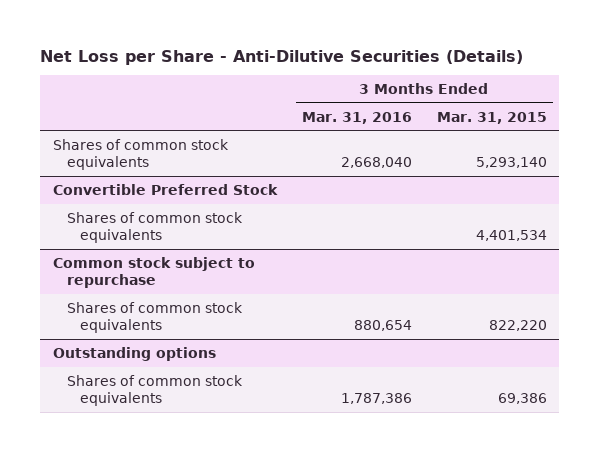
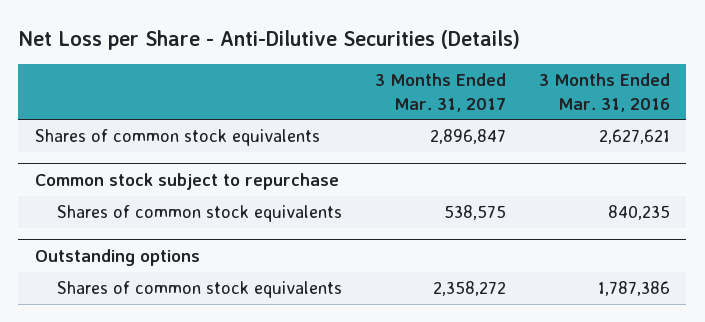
[436,111,547,124] Mar. 31, 2015 -> none
none -> [374,73,506,112] 3 Months Ended Mar. 31, 2017
[52,183,278,195] Convertible Preferred Stock -> none
[66,211,243,244] Shares of common stock equivalents -> none
[340,157,412,169] 2,668,040 -> [598,129,670,145] 2,627,621
[353,320,412,332] 880,654 -> [607,205,670,221] 840,235

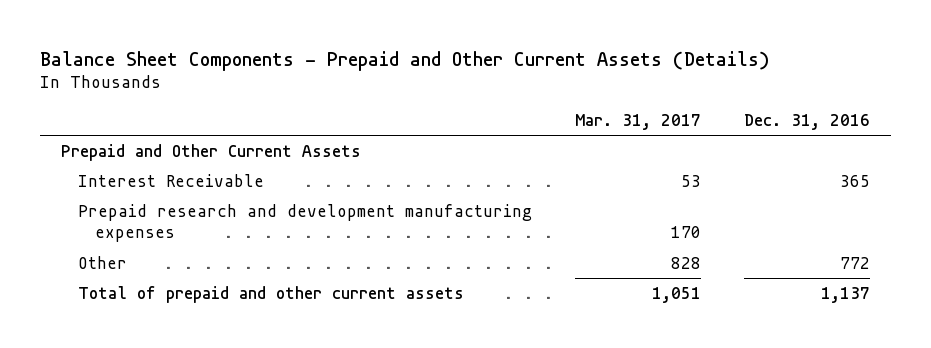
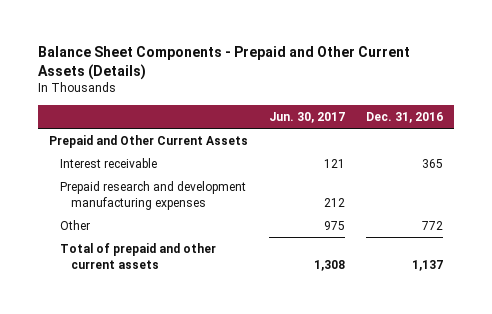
[574,113,701,130] Mar. 31, 2017 -> none
none -> [268,111,345,123] Jun. 30, 2017
[78,173,265,187] Interest Receivable -> [59,158,157,169] Interest receivable

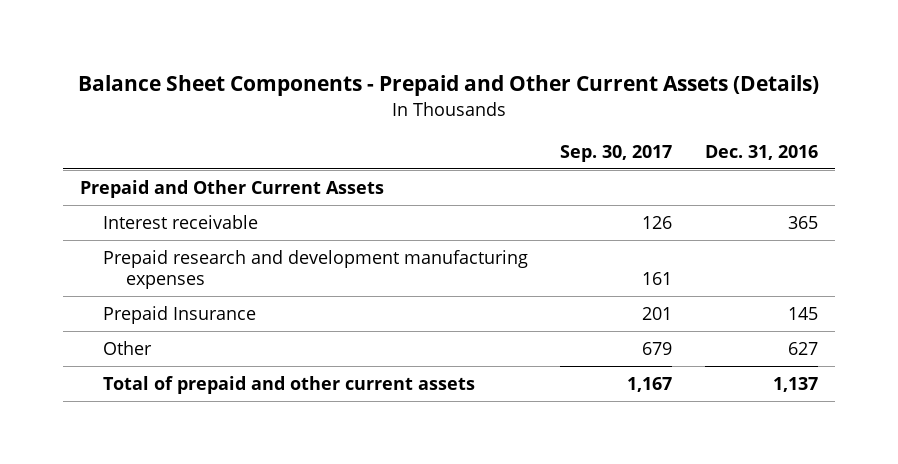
[268,111,345,123] Jun. 30, 2017 -> none
none -> [560,144,673,162] Sep. 30, 2017
none -> [102,305,256,324] Prepaid Insurance
[422,221,444,231] 772 -> [788,341,819,355] 627

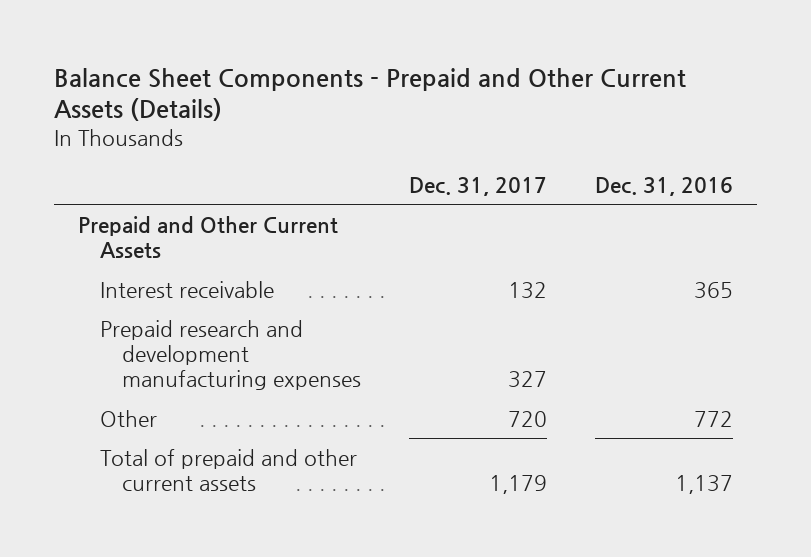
[560,144,673,162] Sep. 30, 2017 -> none
none -> [408,176,547,196] Dec. 31, 2017
[102,305,256,324] Prepaid Insurance -> none
[788,341,819,355] 627 -> [693,410,733,427] 772

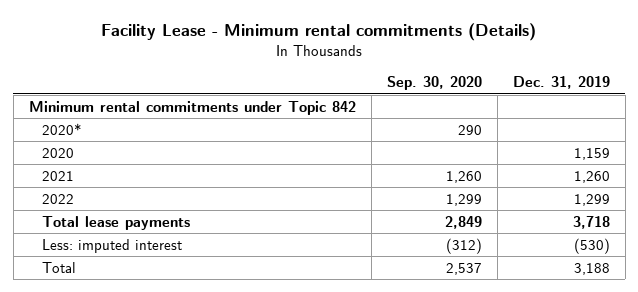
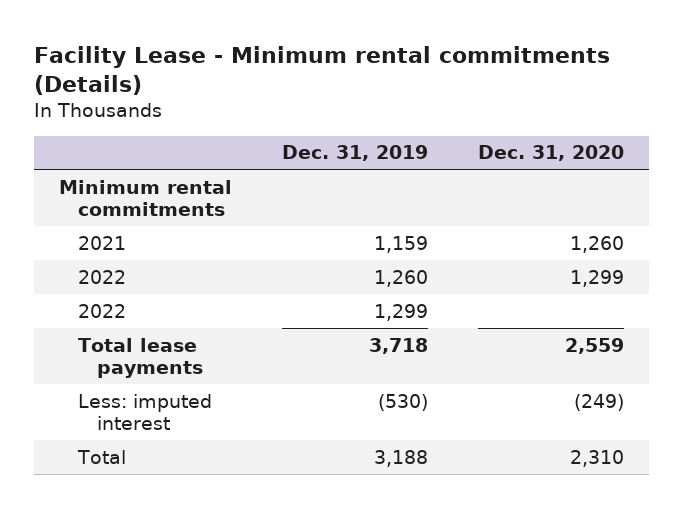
[386,76,482,91] Sep. 30, 2020 -> none
none -> [477,145,624,162] Dec. 31, 2020
[41,122,82,135] 2020* -> none
[28,100,356,115] Minimum rental commitments under Topic 842 -> [59,179,233,216] Minimum rental commitments
[41,147,74,158] 2020 -> [78,235,127,250] 2021
[41,170,74,181] 2021 -> [78,269,127,284] 2022

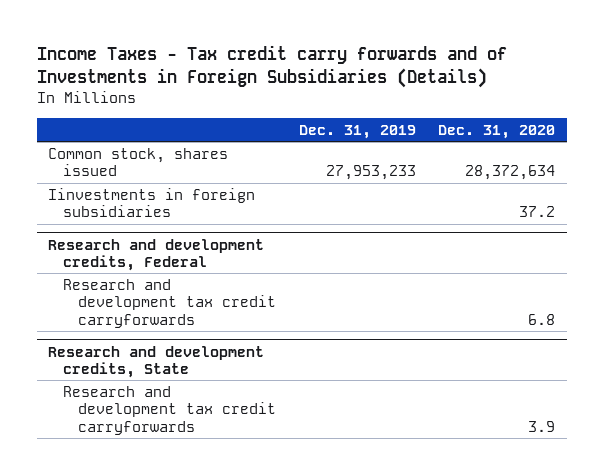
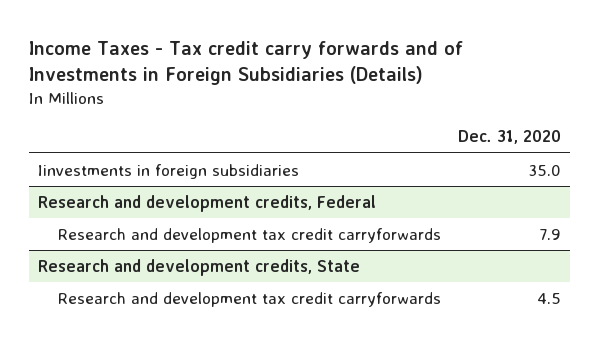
[298,125,416,140] Dec. 31, 2019 -> none
[47,147,228,177] Common stock, shares issued -> none
[519,206,556,218] 37.2 -> [528,164,562,176] 35.0
[528,313,556,325] 6.8 -> [540,228,562,240] 7.9
[528,420,556,432] 3.9 -> [537,292,562,304] 4.5

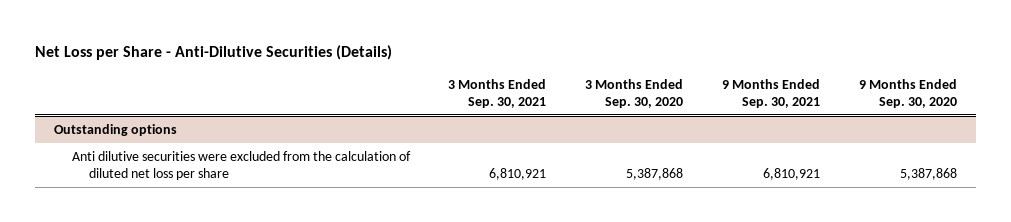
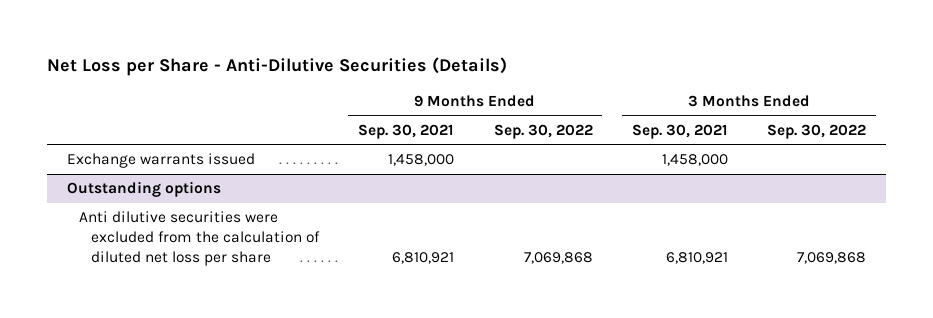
[585,78,684,108] 3 Months Ended Sep. 30, 2020 -> none
[858,78,957,108] 9 Months Ended Sep. 30, 2020 -> none
none -> [493,123,593,139] Sep. 30, 2022
none -> [767,123,867,139] Sep. 30, 2022
none -> [66,153,255,169] Exchange warrants issued

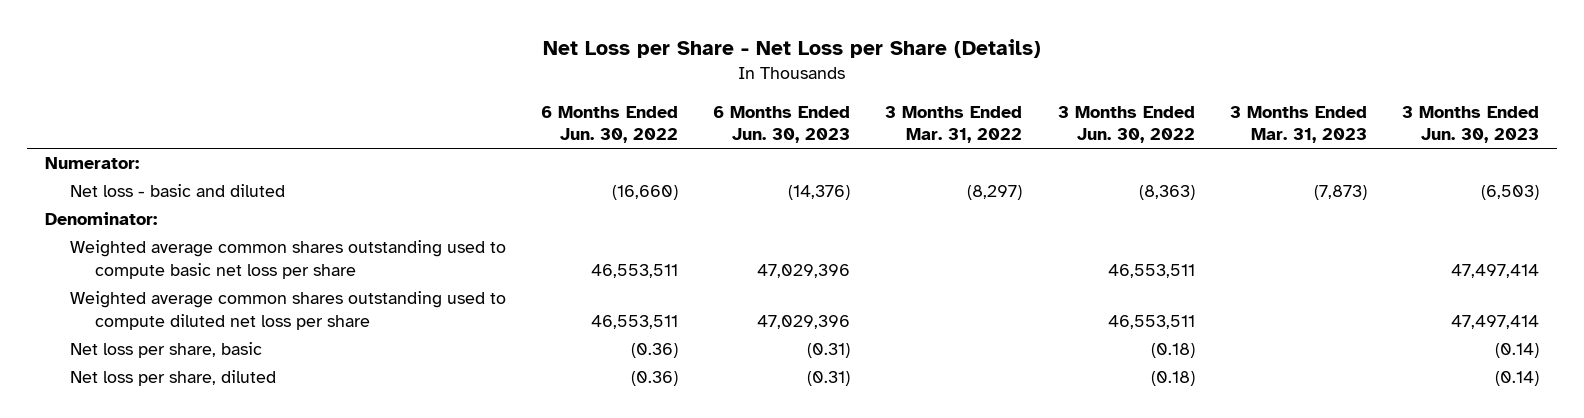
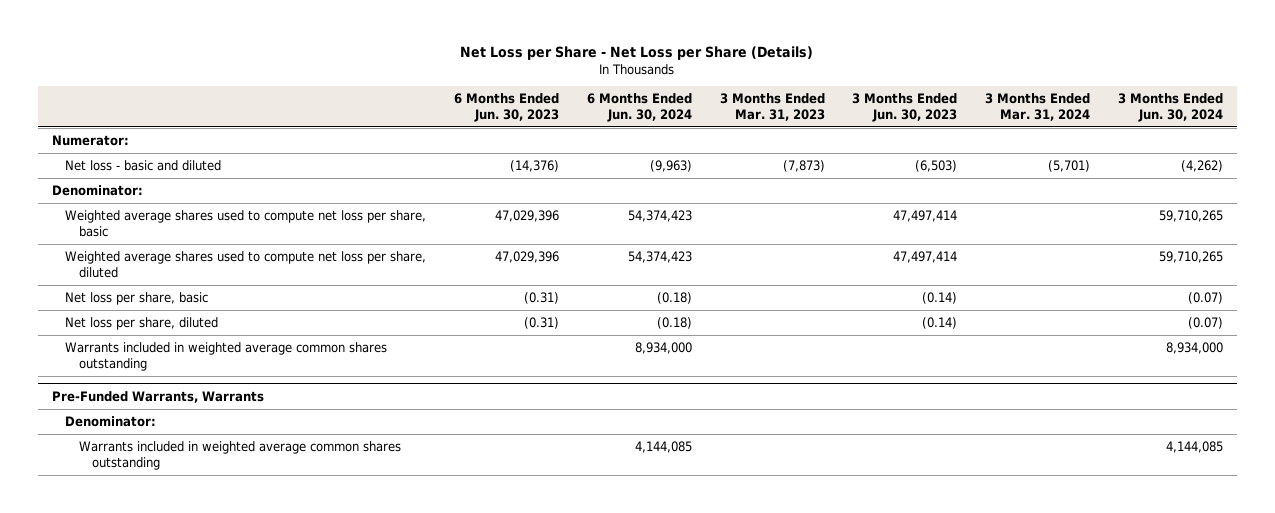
[540,105,678,144] 6 Months Ended Jun. 30, 2022 -> none
[885,105,1023,144] 3 Months Ended Mar. 31, 2022 -> none
[1057,105,1195,144] 3 Months Ended Jun. 30, 2022 -> none
none -> [586,92,692,122] 6 Months Ended Jun. 30, 2024
none -> [985,92,1091,121] 3 Months Ended Mar. 31, 2024
none -> [1117,92,1223,122] 3 Months Ended Jun. 30, 2024
[69,240,506,279] Weighted average common shares outstanding used to compute basic net loss per share -> [65,209,427,237] Weighted average shares used to compute net loss per share, basic
[69,291,506,330] Weighted average common shares outstanding used to compute diluted net loss per share -> [65,250,427,278] Weighted average shares used to compute net loss per share, diluted
none -> [65,341,388,371] Warrants included in weighted average common shares outstanding
none -> [52,390,265,403] Pre-Funded Warrants, Warrants
none -> [65,415,157,427] Denominator:
none -> [78,440,401,470] Warrants included in weighted average common shares outstanding

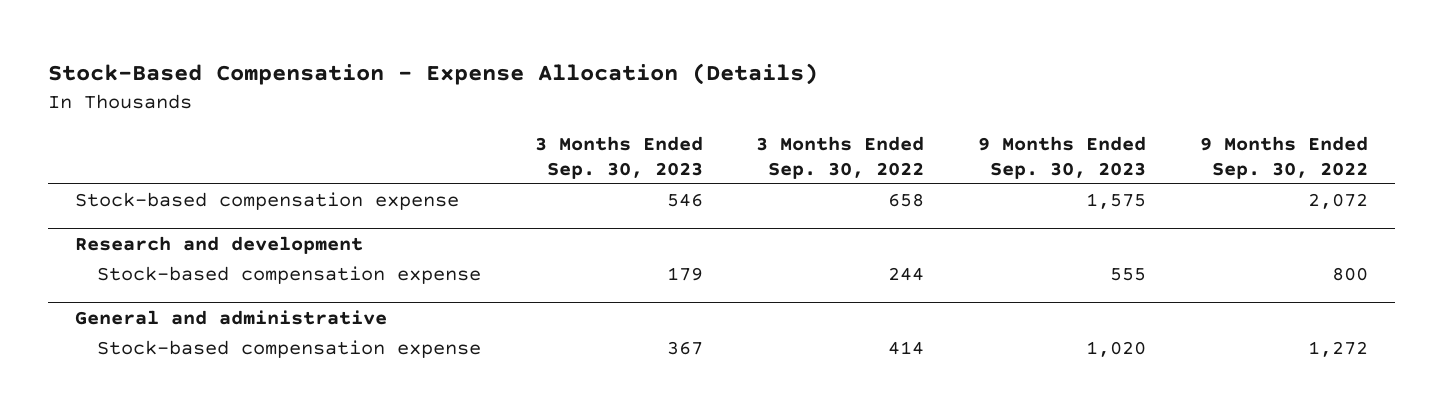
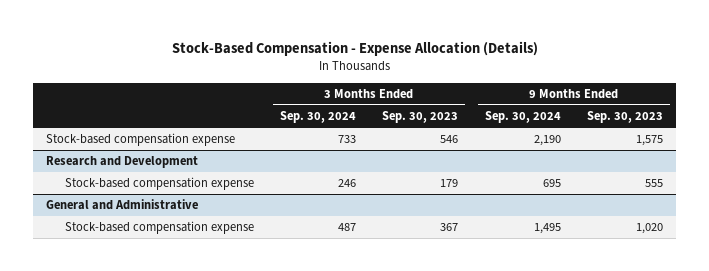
[756,135,925,179] 3 Months Ended Sep. 30, 2022 -> none
[1199,135,1368,179] 9 Months Ended Sep. 30, 2022 -> none
none -> [280,111,357,124] Sep. 30, 2024
none -> [484,111,561,124] Sep. 30, 2024
[74,235,363,254] Research and development -> [46,156,199,169] Research and Development
[74,309,387,325] General and administrative -> [46,199,199,211] General and Administrative

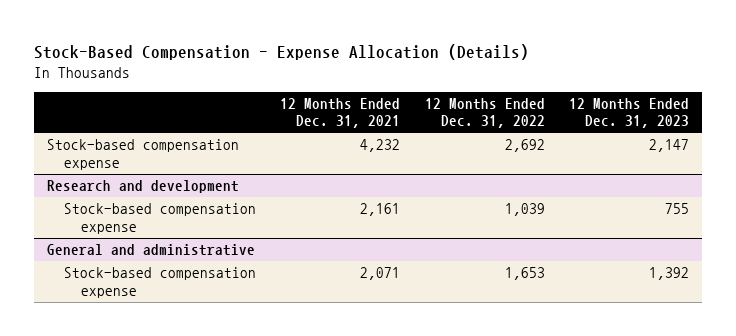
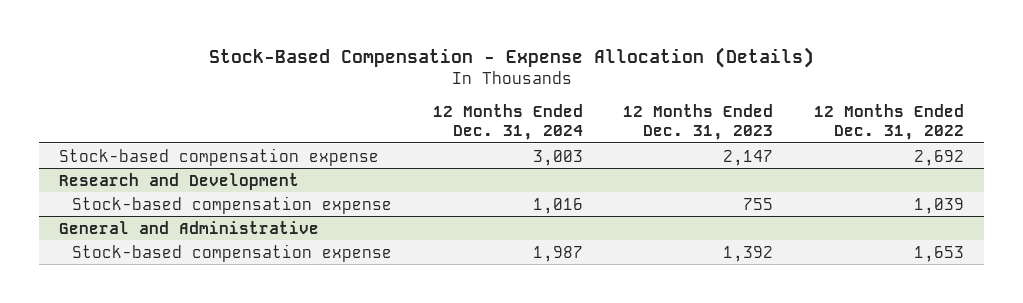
[280,97,401,129] 12 Months Ended Dec. 31, 2021 -> none
none -> [432,103,583,140] 12 Months Ended Dec. 31, 2024
[46,180,239,194] Research and development -> [59,172,300,190] Research and Development
[46,244,255,257] General and administrative -> [59,220,320,234] General and Administrative

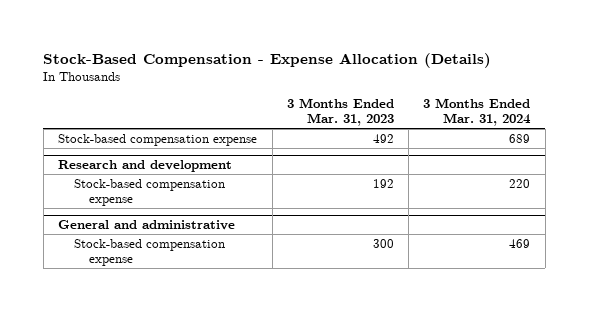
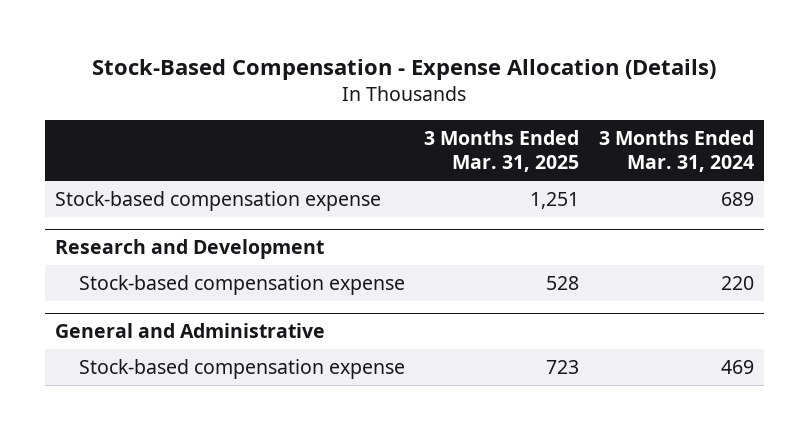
[286,98,394,127] 3 Months Ended Mar. 31, 2023 -> none
none -> [424,129,580,173] 3 Months Ended Mar. 31, 2025
[58,160,233,173] Research and development -> [54,238,324,259] Research and Development
[58,220,236,231] General and administrative -> [54,322,325,338] General and Administrative

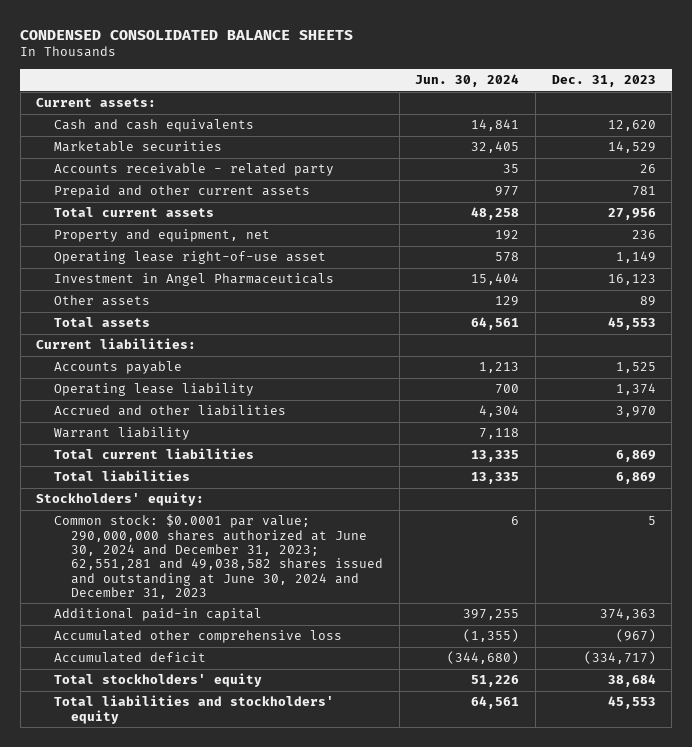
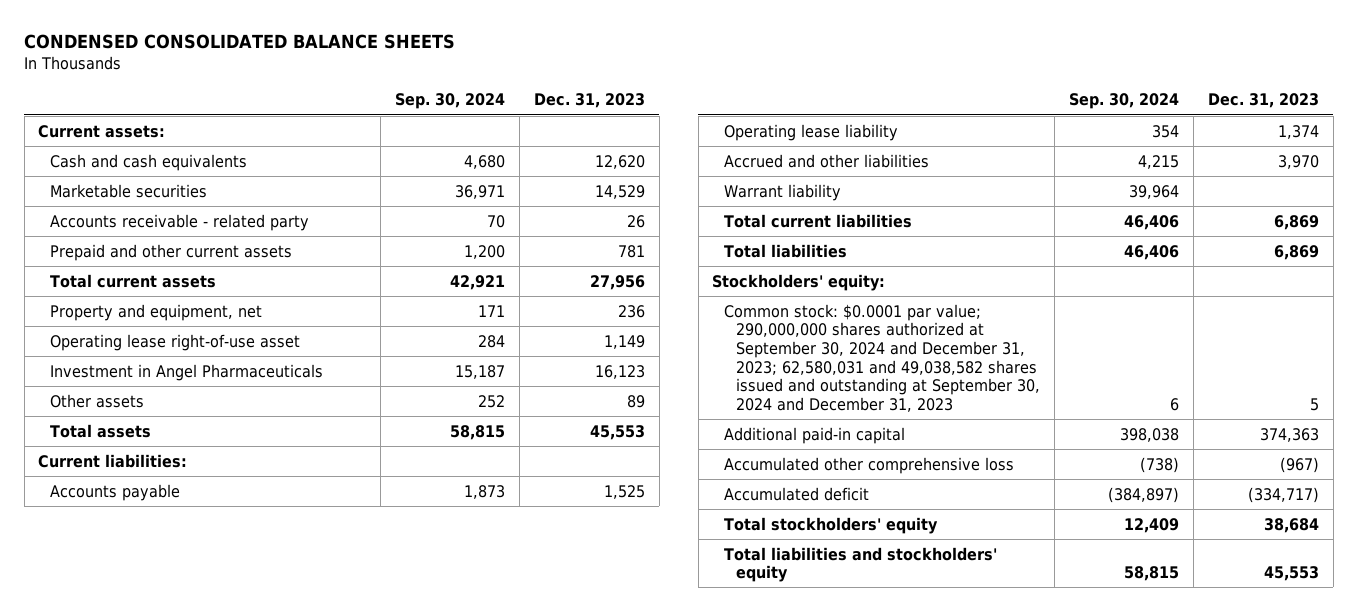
[415,74,520,88] Jun. 30, 2024 -> none
none -> [394,93,505,110] Sep. 30, 2024
[53,514,384,599] Common stock: $0.0001 par value; 290,000,000 shares authorized at June 30, 2024 and December 31, 2023; 62,551,281 and 49,038,582 shares issued and outstanding at June 30, 2024 and December 31, 2023 -> [724,303,1041,413] Common stock: $0.0001 par value; 290,000,000 shares authorized at September 30, 2024 and December 31, 2023; 62,580,031 and 49,038,582 shares issued and outstanding at September 30, 2024 and December 31, 2023

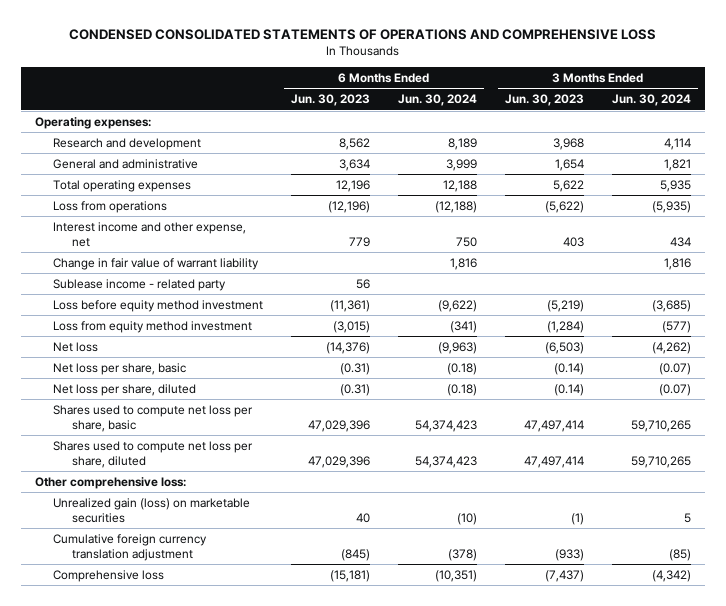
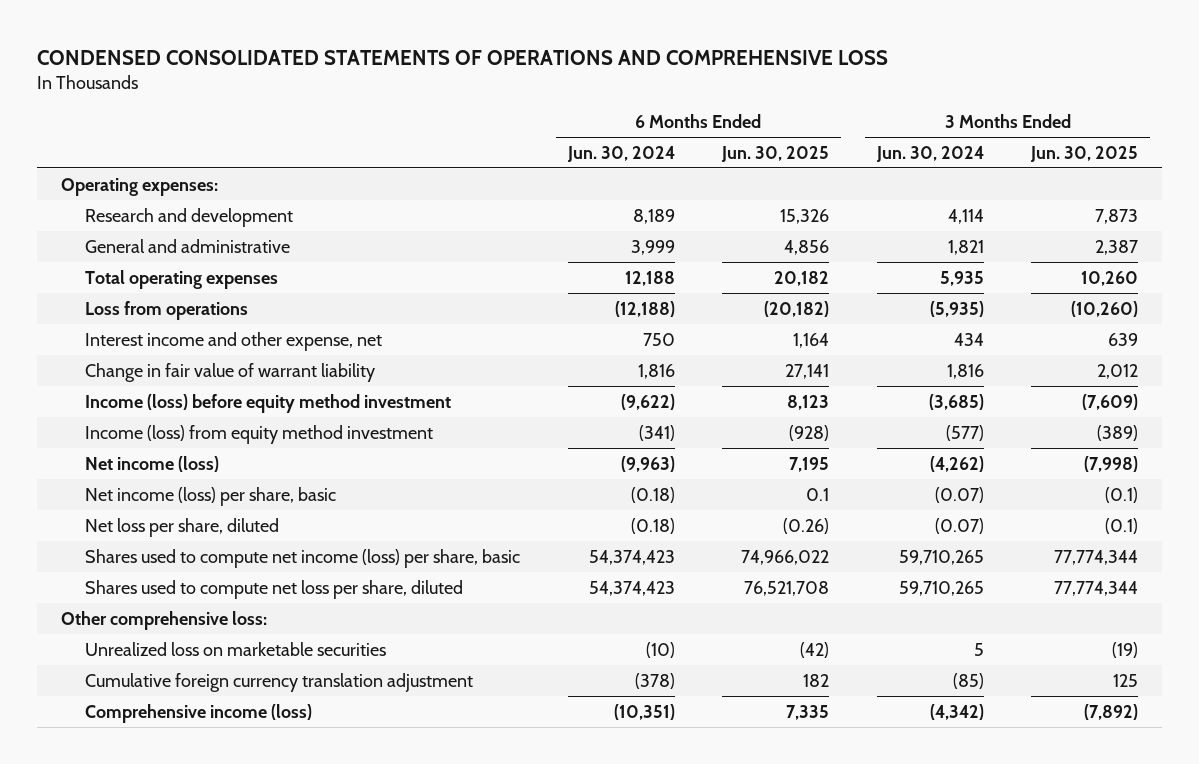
[291,94,371,107] Jun. 30, 2023 -> none
[505,94,585,107] Jun. 30, 2023 -> none
none -> [721,145,830,162] Jun. 30, 2025
none -> [1030,145,1139,162] Jun. 30, 2025
[53,278,227,291] Sublease income - related party -> none
[53,299,264,312] Loss before equity method investment -> [85,393,452,413] Income (loss) before equity method investment
[53,320,253,333] Loss from equity method investment -> [85,424,434,444] Income (loss) from equity method investment
[53,341,99,352] Net loss -> [85,455,220,472] Net income (loss)
[53,362,187,375] Net loss per share, basic -> [85,486,337,506] Net income (loss) per share, basic
[53,404,254,432] Shares used to compute net loss per share, basic -> [85,548,521,568] Shares used to compute net income (loss) per share, basic
[53,497,251,523] Unrealized gain (loss) on marketable securities -> [85,641,387,656] Unrealized loss on marketable securities
[53,569,165,582] Comprehensive loss -> [85,703,313,723] Comprehensive income (loss)

